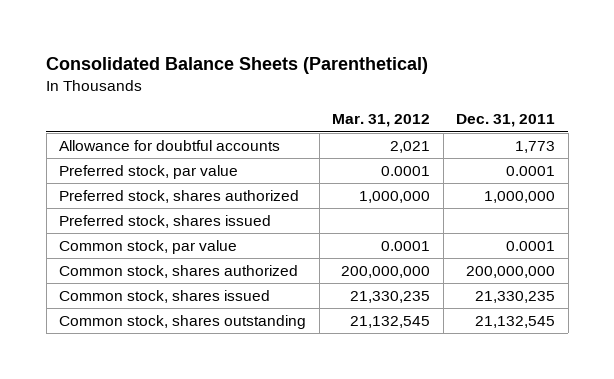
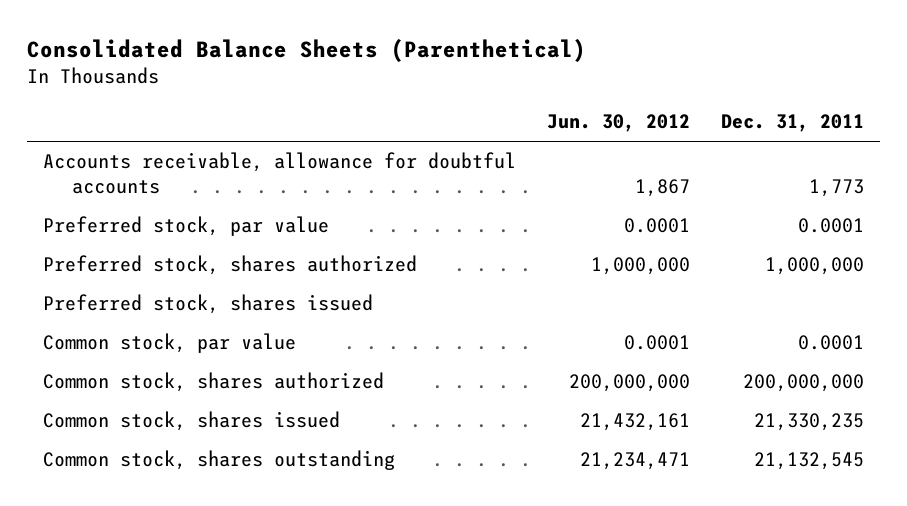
[332,114,431,128] Mar. 31, 2012 -> none
none -> [547,114,691,133] Jun. 30, 2012
[59,140,281,152] Allowance for doubtful accounts -> [42,152,516,195] Accounts receivable, allowance for doubtful accounts

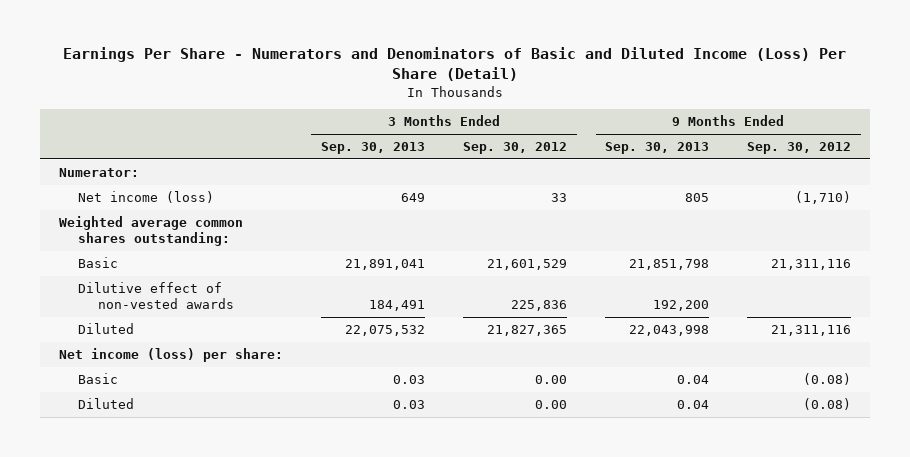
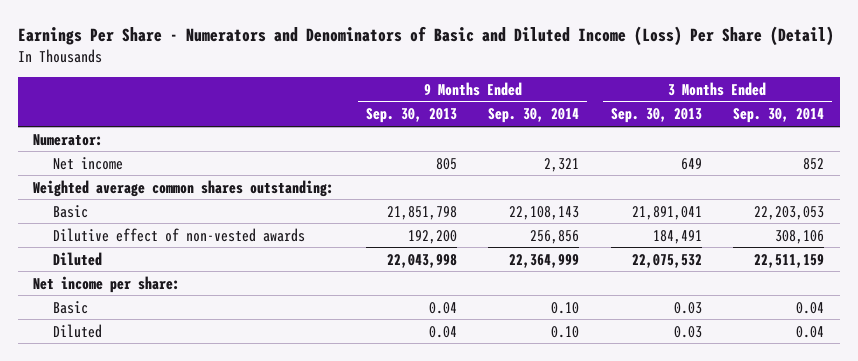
[462,142,567,155] Sep. 30, 2012 -> none
[747,142,852,155] Sep. 30, 2012 -> none
none -> [488,108,580,124] Sep. 30, 2014
none -> [733,108,825,124] Sep. 30, 2014
[78,191,215,204] Net income (loss) -> [53,156,124,170] Net income
[58,348,283,363] Net income (loss) per share: -> [33,275,181,293] Net income per share:

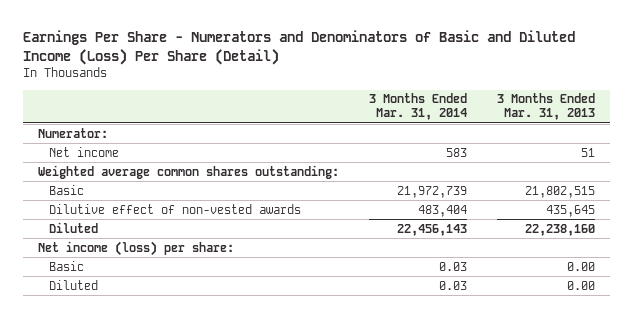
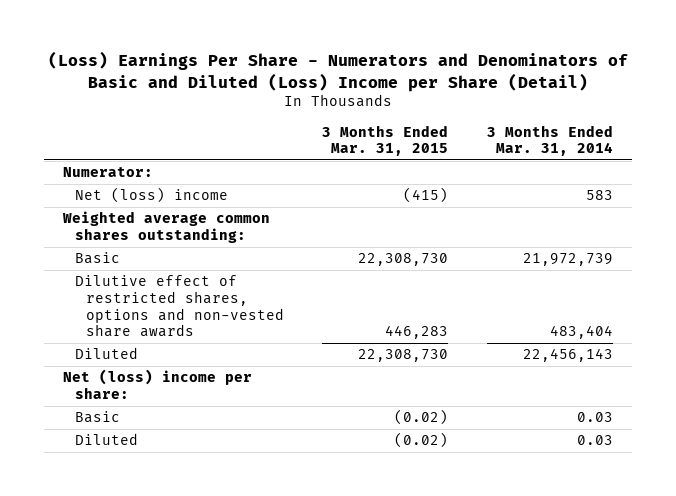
[23,30,576,65] Earnings Per Share - Numerators and Denominators of Basic and Diluted Income (Loss) Per Share (Detail) -> [48,50,629,92] (Loss) Earnings Per Share - Numerators and Denominators of Basic and Diluted (Loss) Income per Share (Detail)
[496,93,595,121] 3 Months Ended Mar. 31, 2013 -> none
none -> [322,124,449,157] 3 Months Ended Mar. 31, 2015
[48,146,119,157] Net income -> [74,187,228,204] Net (loss) income
[48,203,301,214] Dilutive effect of non-vested awards -> [74,275,285,338] Dilutive effect of restricted shares, options and non-vested share awards
[38,240,235,256] Net income (loss) per share: -> [63,369,253,400] Net (loss) income per share:

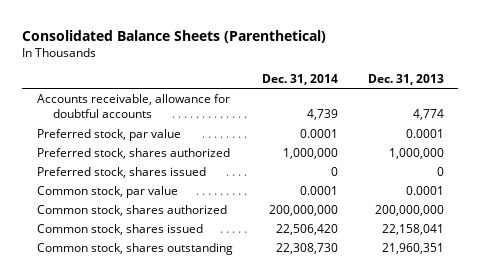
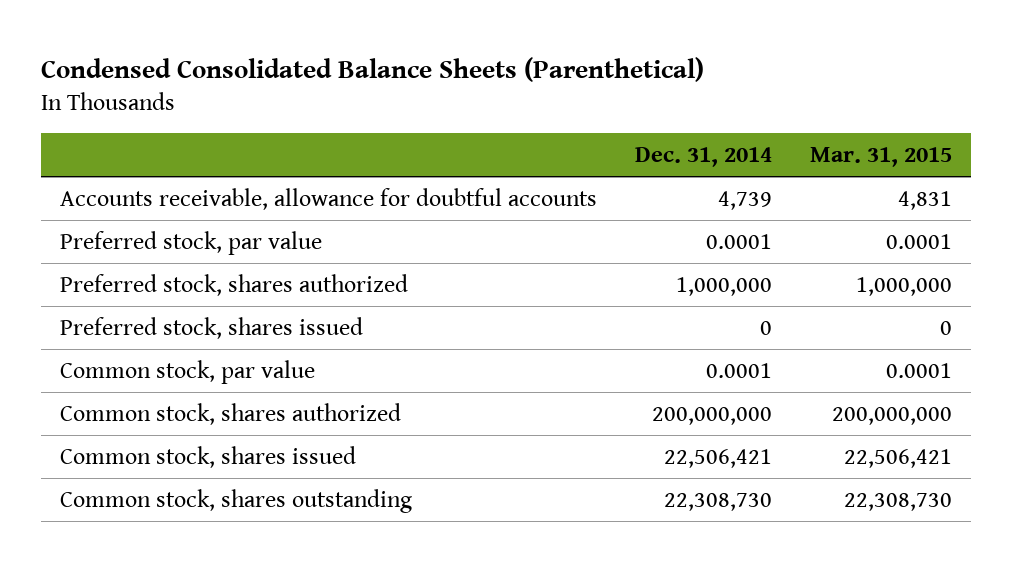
[22,29,327,43] Consolidated Balance Sheets (Parenthetical) -> [40,56,704,82] Condensed Consolidated Balance Sheets (Parenthetical)
[367,73,444,85] Dec. 31, 2013 -> none
none -> [809,147,952,168] Mar. 31, 2015
[276,223,339,235] 22,506,420 -> [663,448,772,468] 22,506,421

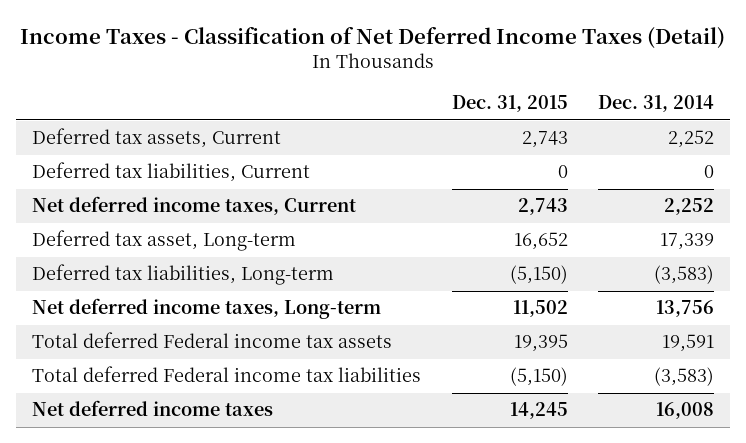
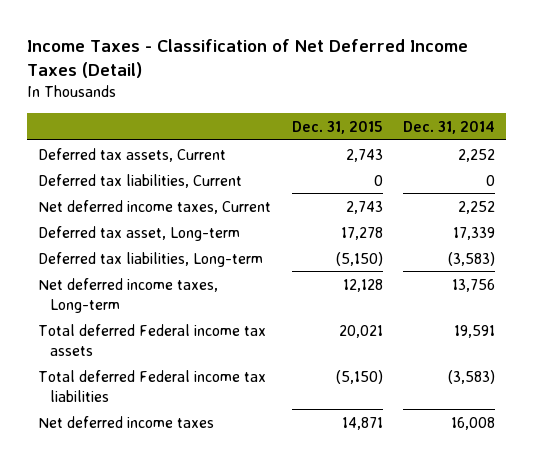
[513,232,568,251] 16,652 -> [340,226,383,240] 17,278
[512,300,568,318] 11,502 -> [342,278,383,292] 12,128
[513,334,568,353] 19,395 -> [338,324,383,338] 20,021
[509,402,568,420] 14,245 -> [341,416,383,430] 14,871

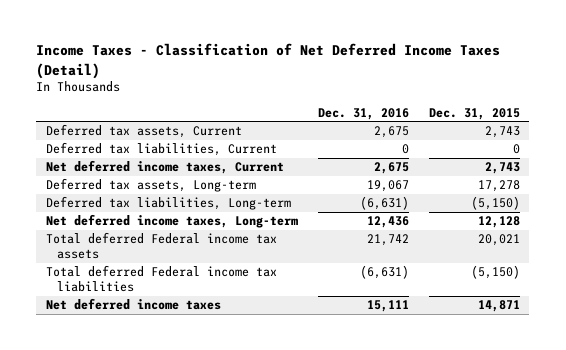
[403,120,496,134] Dec. 31, 2014 -> none
none -> [317,107,409,120] Dec. 31, 2016
[37,225,240,241] Deferred tax asset, Long-term -> [46,178,257,193] Deferred tax assets, Long-term

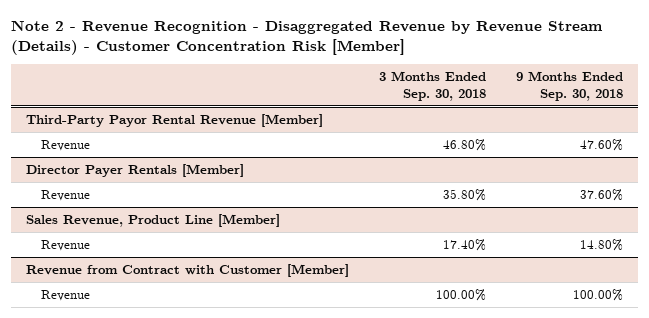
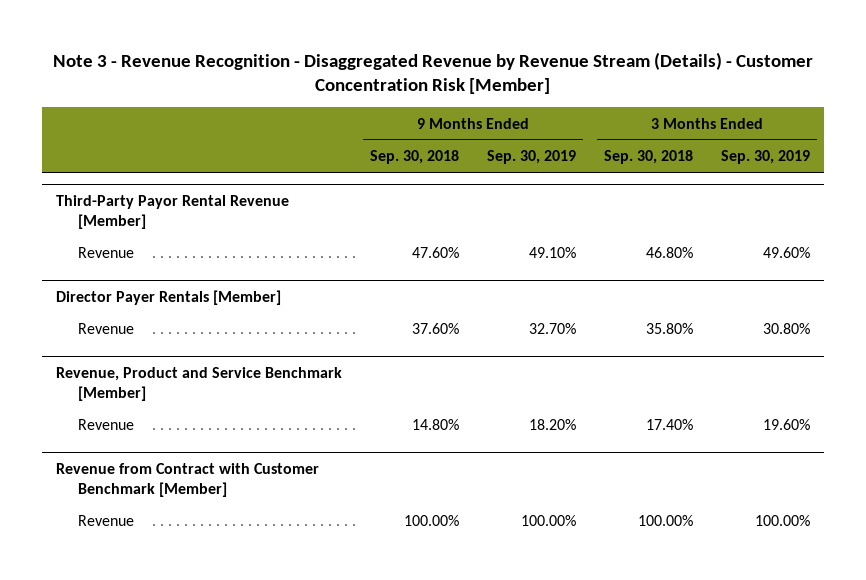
[10,19,603,56] Note 2 - Revenue Recognition - Disaggregated Revenue by Revenue Stream (Details) - Customer Concentration Risk [Member] -> [52,51,813,95] Note 3 - Revenue Recognition - Disaggregated Revenue by Revenue Stream (Details) - Customer Concentration Risk [Member]
none -> [486,150,576,165] Sep. 30, 2019
none -> [720,150,810,165] Sep. 30, 2019
[25,213,280,227] Sales Revenue, Product Line [Member] -> [56,366,343,401] Revenue, Product and Service Benchmark [Member]
[25,263,349,277] Revenue from Contract with Customer [Member] -> [56,462,320,497] Revenue from Contract with Customer Benchmark [Member]

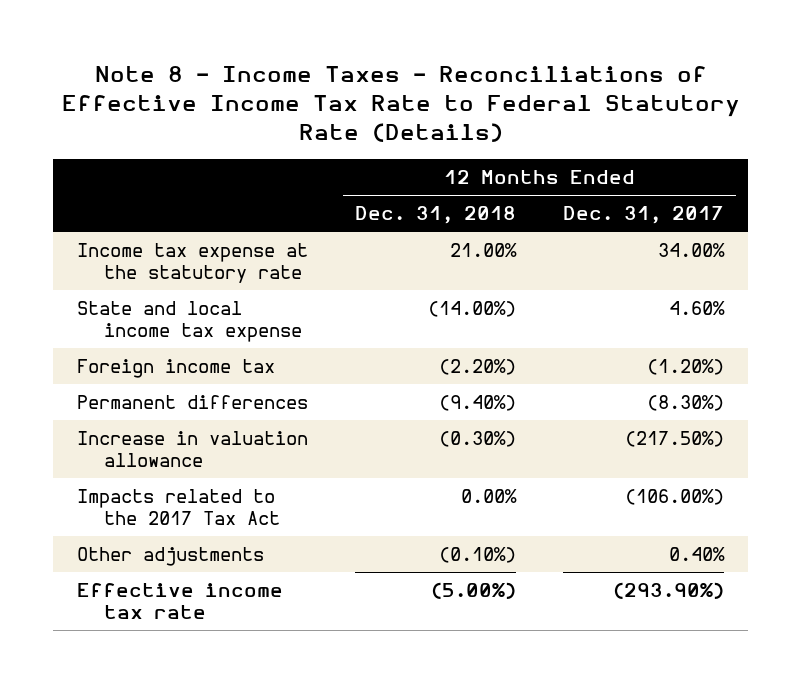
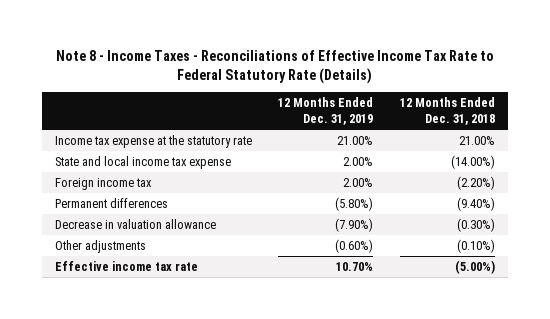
[563,206,725,225] Dec. 31, 2017 -> none
none -> [278,97,374,126] 12 Months Ended Dec. 31, 2019
[76,489,280,525] Impacts related to the 2017 Tax Act -> none
[76,431,308,467] Increase in valuation allowance -> [54,218,216,229] Decrease in valuation allowance

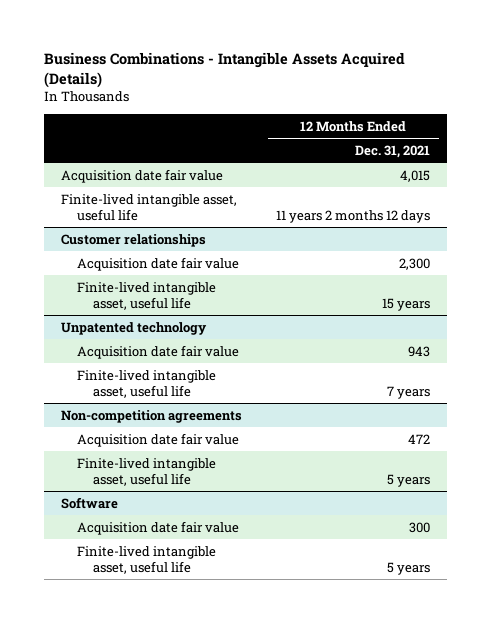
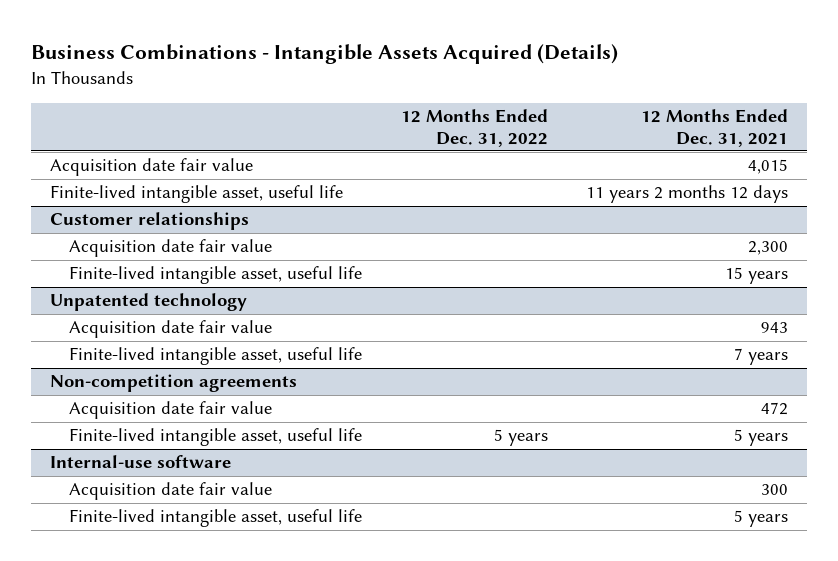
none -> [400,108,548,147] 12 Months Ended Dec. 31, 2022
[61,496,119,509] Software -> [50,455,232,469] Internal-use software

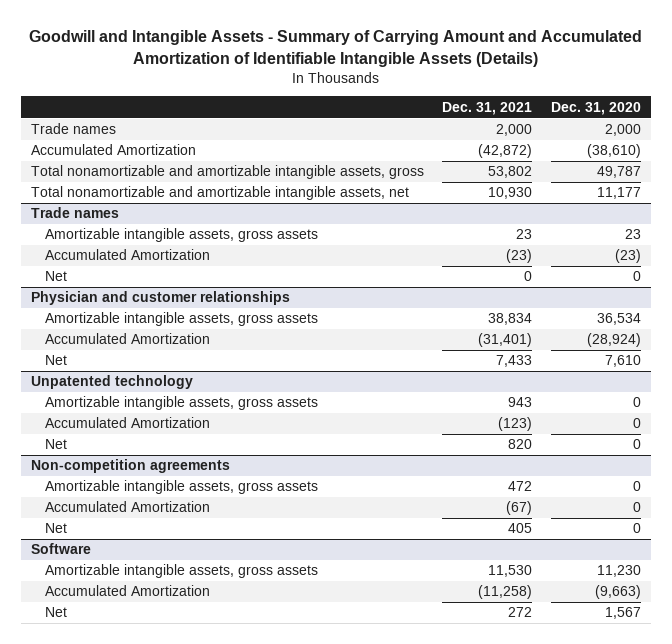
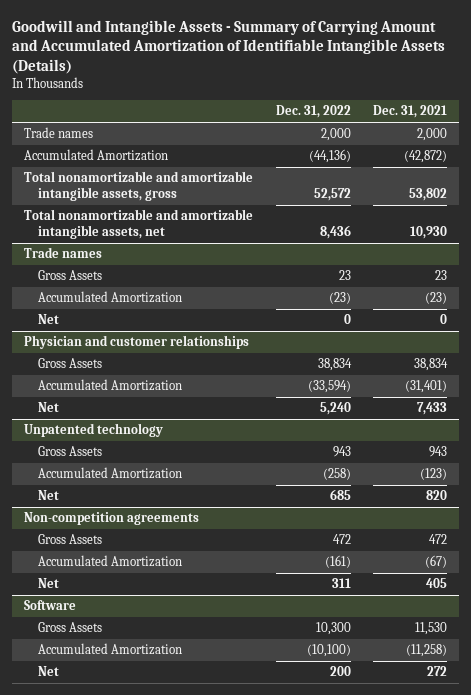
[551,101,642,115] Dec. 31, 2020 -> none
none -> [275,105,351,119] Dec. 31, 2022
[44,228,318,243] Amortizable intangible assets, gross assets -> [38,270,103,281] Gross Assets
[44,312,318,327] Amortizable intangible assets, gross assets -> [38,358,103,369] Gross Assets
[44,396,318,411] Amortizable intangible assets, gross assets -> [38,446,103,457] Gross Assets
[44,480,318,495] Amortizable intangible assets, gross assets -> [38,534,103,545] Gross Assets
[44,564,318,579] Amortizable intangible assets, gross assets -> [38,622,103,633] Gross Assets

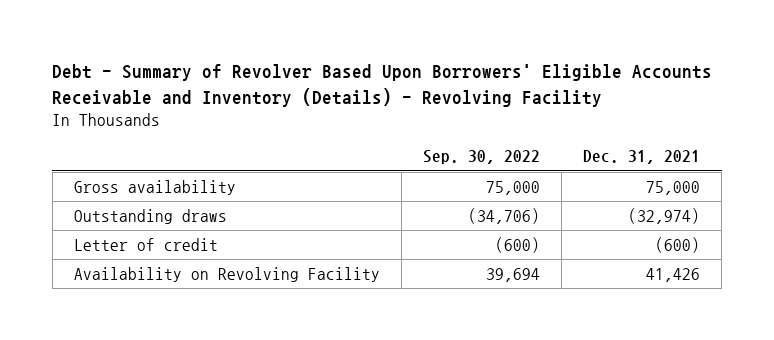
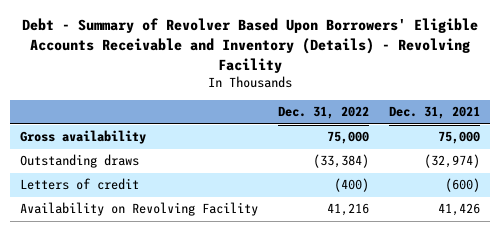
[422,150,540,165] Sep. 30, 2022 -> none
none -> [278,106,370,120] Dec. 31, 2022
[73,237,218,251] Letter of credit -> [20,178,140,191] Letters of credit

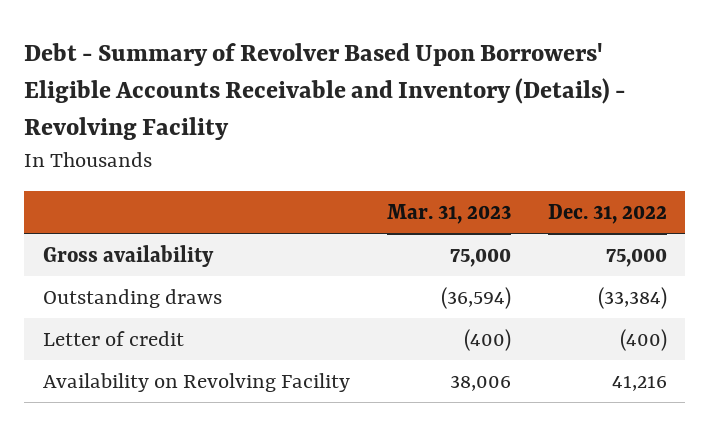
[388,106,480,120] Dec. 31, 2021 -> none
none -> [386,203,511,224] Mar. 31, 2023
[20,178,140,191] Letters of credit -> [42,330,184,346] Letter of credit

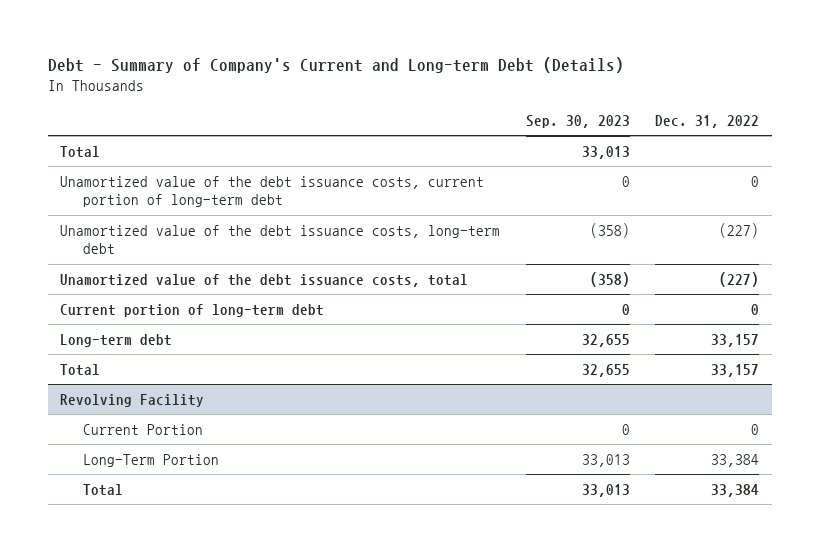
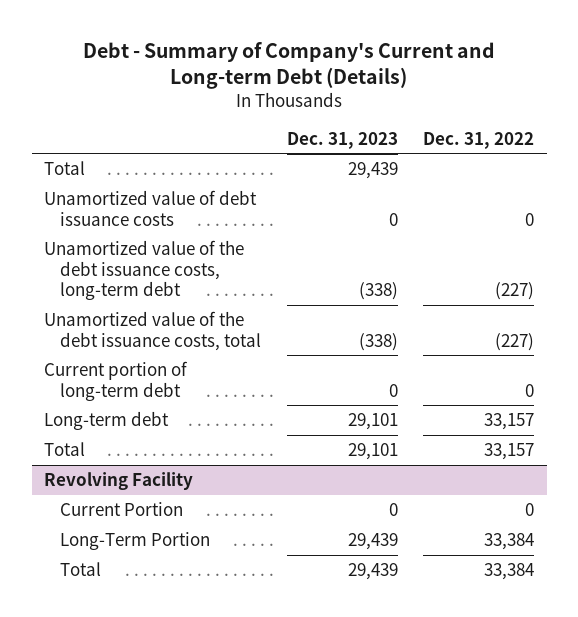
[525,114,630,128] Sep. 30, 2023 -> none
none -> [286,131,398,149] Dec. 31, 2023
[60,175,485,208] Unamortized value of the debt issuance costs, current portion of long-term debt -> [44,190,258,226] Unamortized value of debt issuance costs

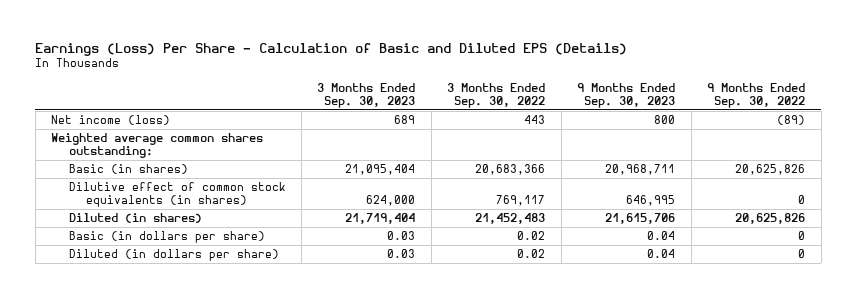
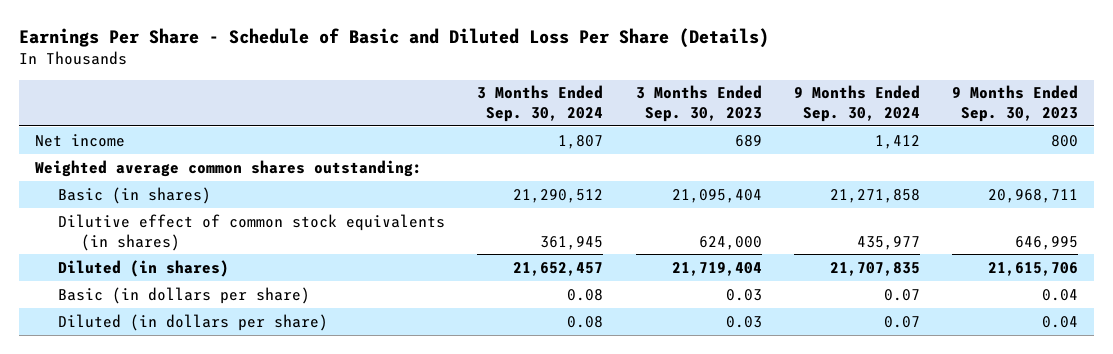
[35,42,628,56] Earnings (Loss) Per Share - Calculation of Basic and Diluted EPS (Details) -> [18,27,769,48] Earnings Per Share - Schedule of Basic and Diluted Loss Per Share (Details)
[447,82,546,108] 3 Months Ended Sep. 30, 2022 -> none
[707,82,806,108] 9 Months Ended Sep. 30, 2022 -> none
none -> [477,85,604,123] 3 Months Ended Sep. 30, 2024
none -> [793,85,920,123] 9 Months Ended Sep. 30, 2024
[51,115,171,126] Net income (loss) -> [34,133,125,147] Net income

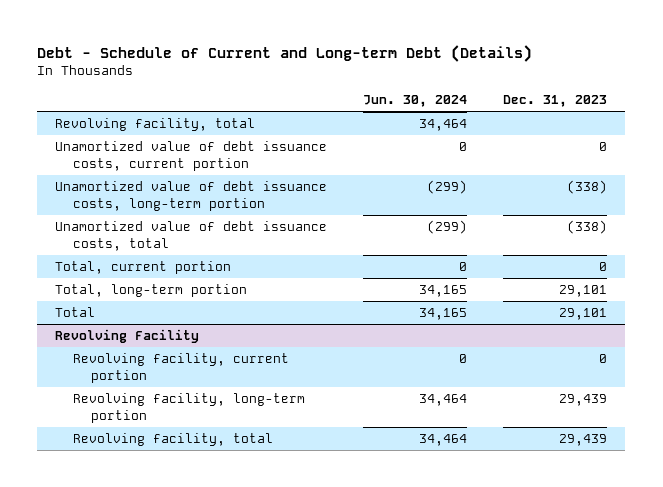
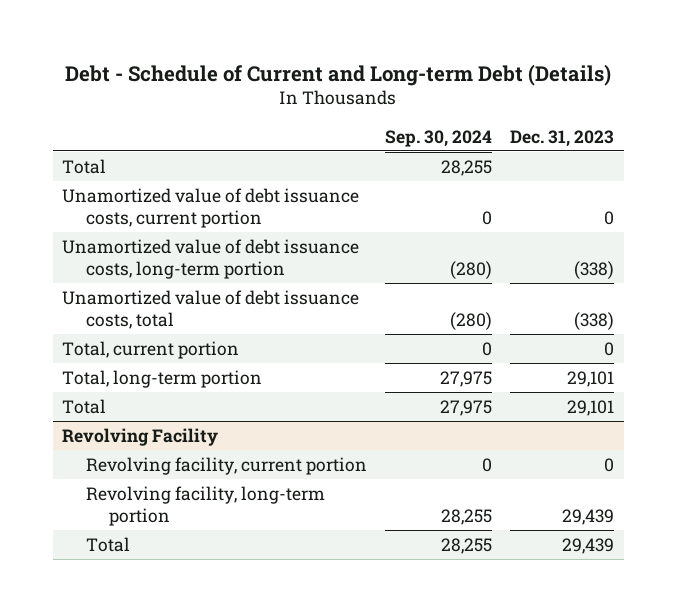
[363,95,468,108] Jun. 30, 2024 -> none
none -> [384,129,492,147] Sep. 30, 2024
[55,117,256,131] Revolving facility, total -> [62,158,107,174] Total
[73,432,274,446] Revolving facility, total -> [85,536,130,552] Total

